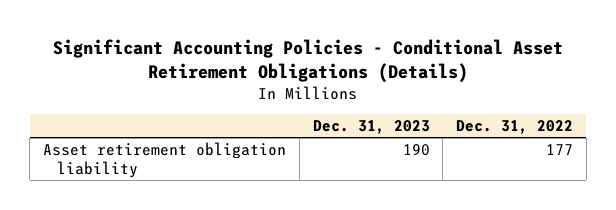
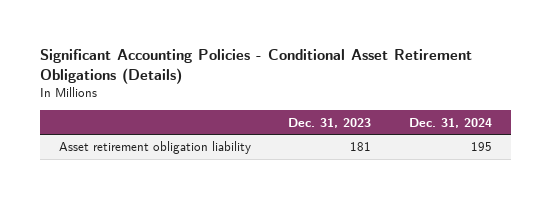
[456,120,574,135] Dec. 31, 2022 -> none
none -> [408,117,492,128] Dec. 31, 2024
[402,144,430,157] 190 -> [350,142,372,152] 181

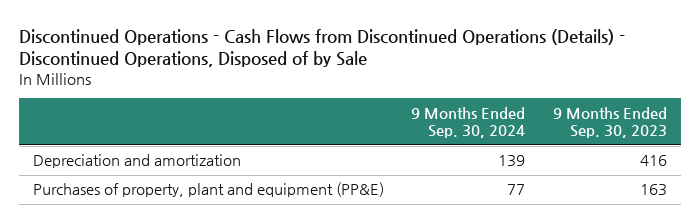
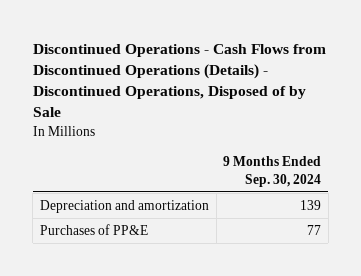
[552,106,667,139] 9 Months Ended Sep. 30, 2023 -> none
[32,182,384,198] Purchases of property, plant and equipment (PP&E) -> [39,223,148,235] Purchases of PP&E

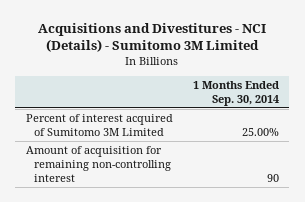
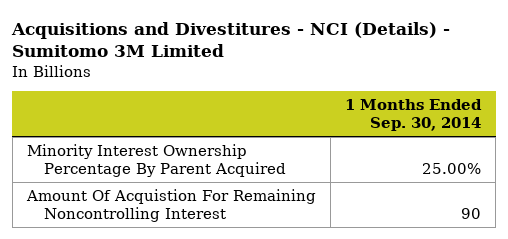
[25,113,173,136] Percent of interest acquired of Sumitomo 3M Limited -> [26,143,287,177] Minority Interest Ownership Percentage By Parent Acquired
[25,145,172,182] Amount of acquisition for remaining non-controlling interest -> [25,188,316,222] Amount Of Acquistion For Remaining Noncontrolling Interest

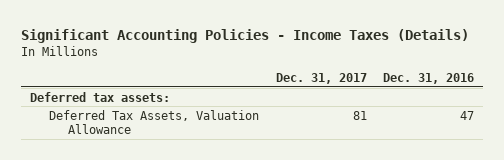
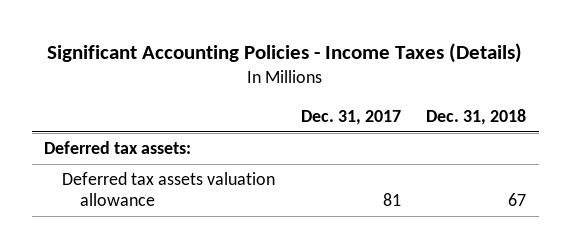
[383,72,475,84] Dec. 31, 2016 -> none
none -> [426,109,527,126] Dec. 31, 2018
[48,109,259,135] Deferred Tax Assets, Valuation Allowance -> [62,172,276,206] Deferred tax assets valuation allowance

